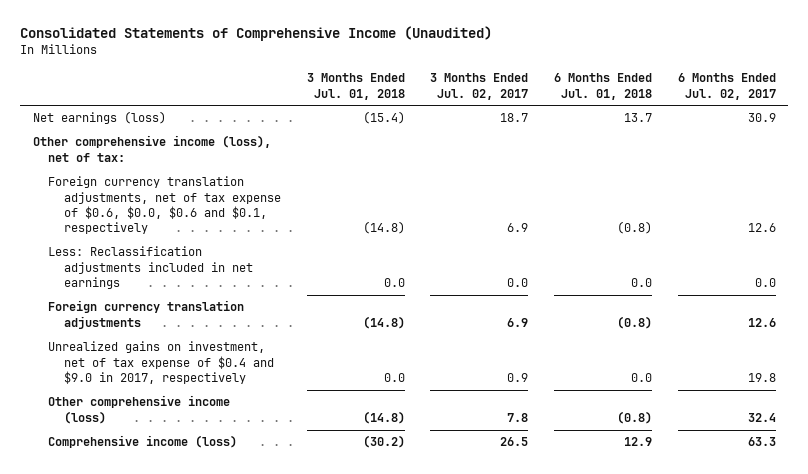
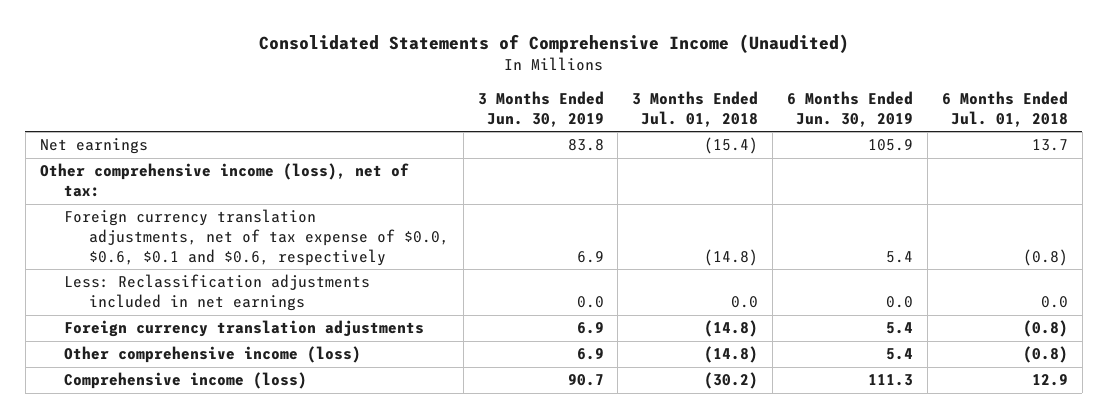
[430,73,529,100] 3 Months Ended Jul. 02, 2017 -> none
[677,73,776,100] 6 Months Ended Jul. 02, 2017 -> none
none -> [477,90,604,127] 3 Months Ended Jun. 30, 2019
none -> [786,90,913,127] 6 Months Ended Jun. 30, 2019
[32,111,166,125] Net earnings (loss) -> [39,138,148,155] Net earnings
[48,176,282,235] Foreign currency translation adjustments, net of tax expense of $0.6, $0.0, $0.6 and $0.1, respectively -> [64,209,449,266] Foreign currency translation adjustments, net of tax expense of $0.0, $0.6, $0.1 and $0.6, respectively
[48,341,275,384] Unrealized gains on investment, net of tax expense of $0.4 and $9.0 in 2017, respectively -> none

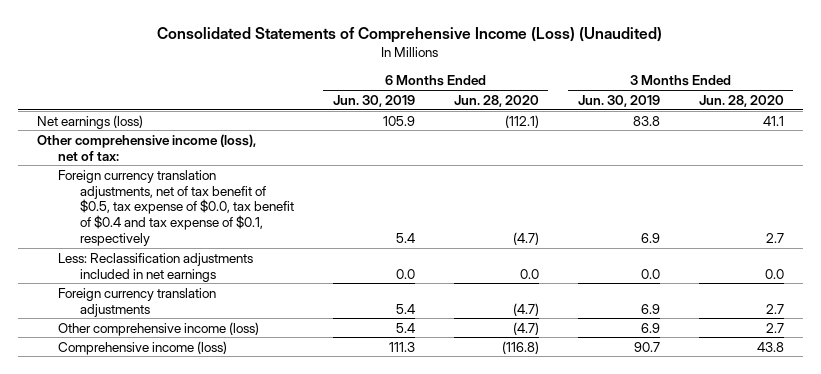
[258,34,849,54] Consolidated Statements of Comprehensive Income (Unaudited) -> [157,26,663,43] Consolidated Statements of Comprehensive Income (Loss) (Unaudited)
[632,90,759,127] 3 Months Ended Jul. 01, 2018 -> none
[941,90,1068,127] 6 Months Ended Jul. 01, 2018 -> none
none -> [453,94,539,107] Jun. 28, 2020
none -> [698,94,784,107] Jun. 28, 2020
[39,138,148,155] Net earnings -> [37,114,144,129] Net earnings (loss)
[64,209,449,266] Foreign currency translation adjustments, net of tax expense of $0.0, $0.6, $0.1 and $0.6, respectively -> [58,169,294,247] Foreign currency translation adjustments, net of tax benefit of $0.5, tax expense of $0.0, tax benefit of $0.4 and tax expense of $0.1, respectively

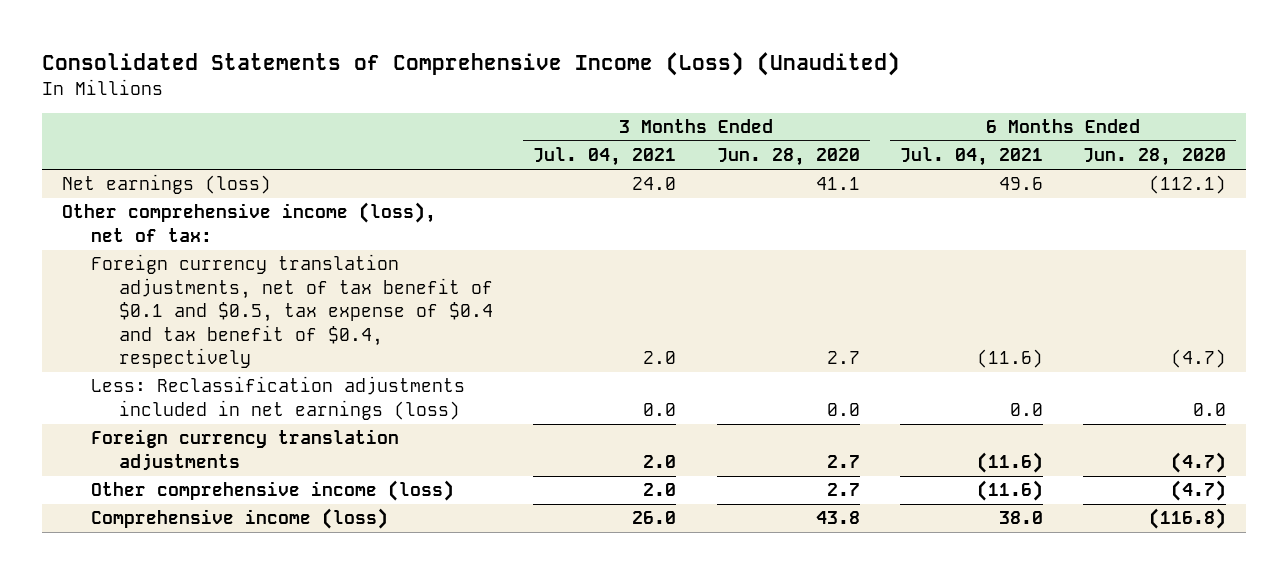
[332,94,415,107] Jun. 30, 2019 -> none
[577,94,660,107] Jun. 30, 2019 -> none
none -> [533,147,677,167] Jul. 04, 2021
none -> [899,147,1043,167] Jul. 04, 2021
[58,169,294,247] Foreign currency translation adjustments, net of tax benefit of $0.5, tax expense of $0.0, tax benefit of $0.4 and tax expense of $0.1, respectively -> [90,254,494,369] Foreign currency translation adjustments, net of tax benefit of $0.1 and $0.5, tax expense of $0.4 and tax benefit of $0.4, respectively
[58,252,254,282] Less: Reclassification adjustments included in net earnings -> [90,376,465,420] Less: Reclassification adjustments included in net earnings (loss)

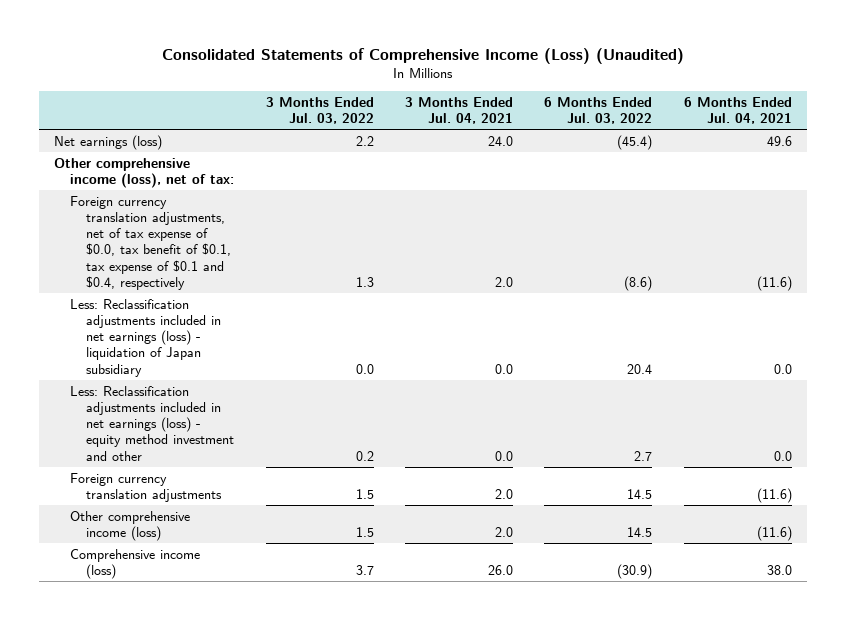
[716,148,860,167] Jun. 28, 2020 -> none
[1082,148,1226,167] Jun. 28, 2020 -> none
none -> [265,96,374,124] 3 Months Ended Jul. 03, 2022
none -> [544,96,653,124] 6 Months Ended Jul. 03, 2022
[90,254,494,369] Foreign currency translation adjustments, net of tax benefit of $0.1 and $0.5, tax expense of $0.4 and tax benefit of $0.4, respectively -> [70,195,232,291] Foreign currency translation adjustments, net of tax expense of $0.0, tax benefit of $0.1, tax expense of $0.1 and $0.4, respectively
[90,376,465,420] Less: Reclassification adjustments included in net earnings (loss) -> [70,298,222,377] Less: Reclassification adjustments included in net earnings (loss) - liquidation of Japan subsidiary
none -> [70,385,235,461] Less: Reclassification adjustments included in net earnings (loss) - equity method investment and other

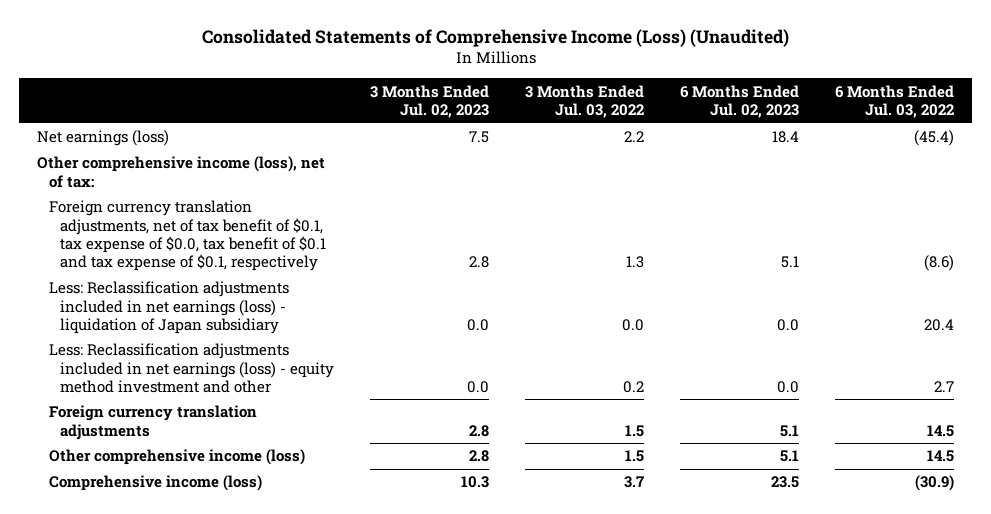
[405,96,514,124] 3 Months Ended Jul. 04, 2021 -> none
[683,96,792,124] 6 Months Ended Jul. 04, 2021 -> none
none -> [370,84,490,119] 3 Months Ended Jul. 02, 2023
none -> [680,84,800,119] 6 Months Ended Jul. 02, 2023
[70,195,232,291] Foreign currency translation adjustments, net of tax expense of $0.0, tax benefit of $0.1, tax expense of $0.1 and $0.4, respectively -> [48,200,327,272] Foreign currency translation adjustments, net of tax benefit of $0.1, tax expense of $0.0, tax benefit of $0.1 and tax expense of $0.1, respectively

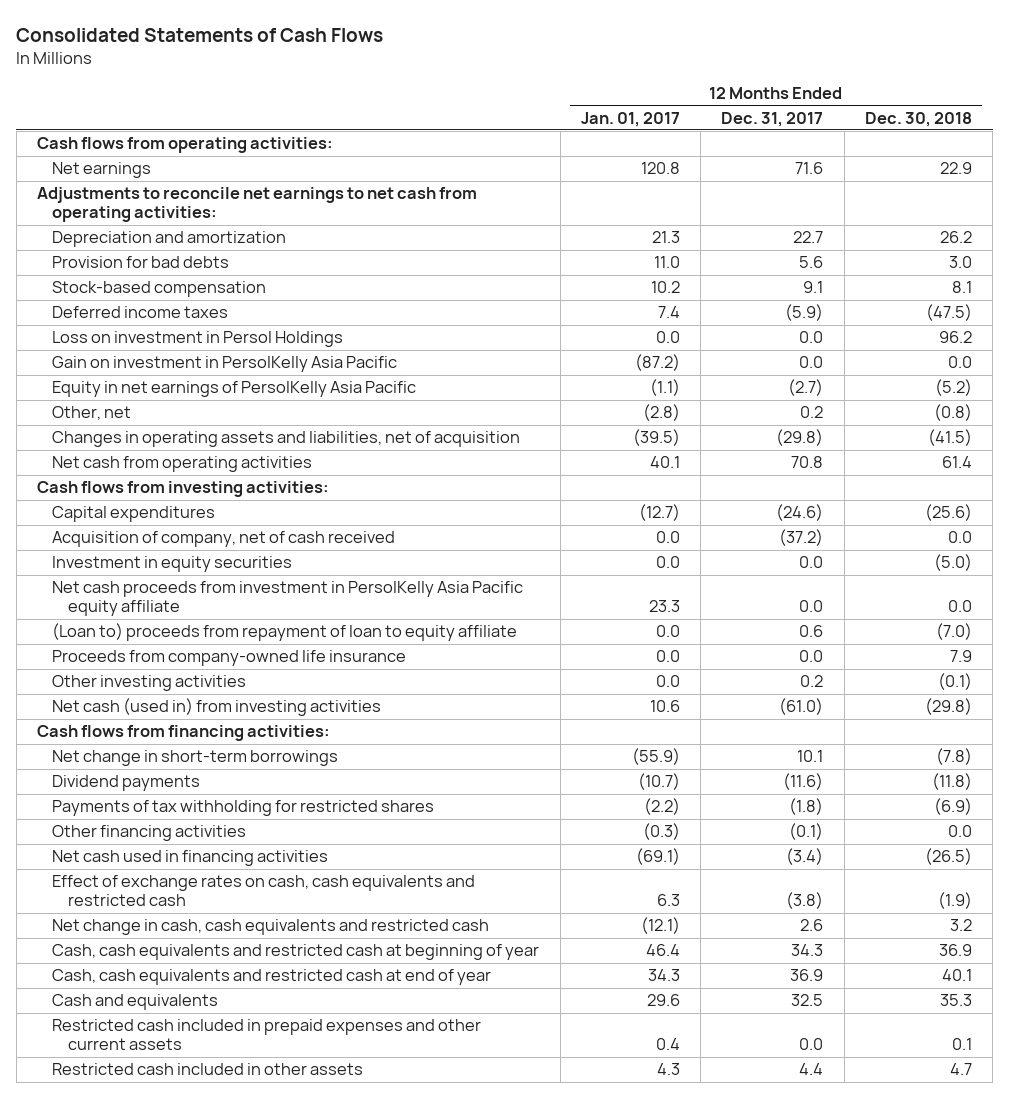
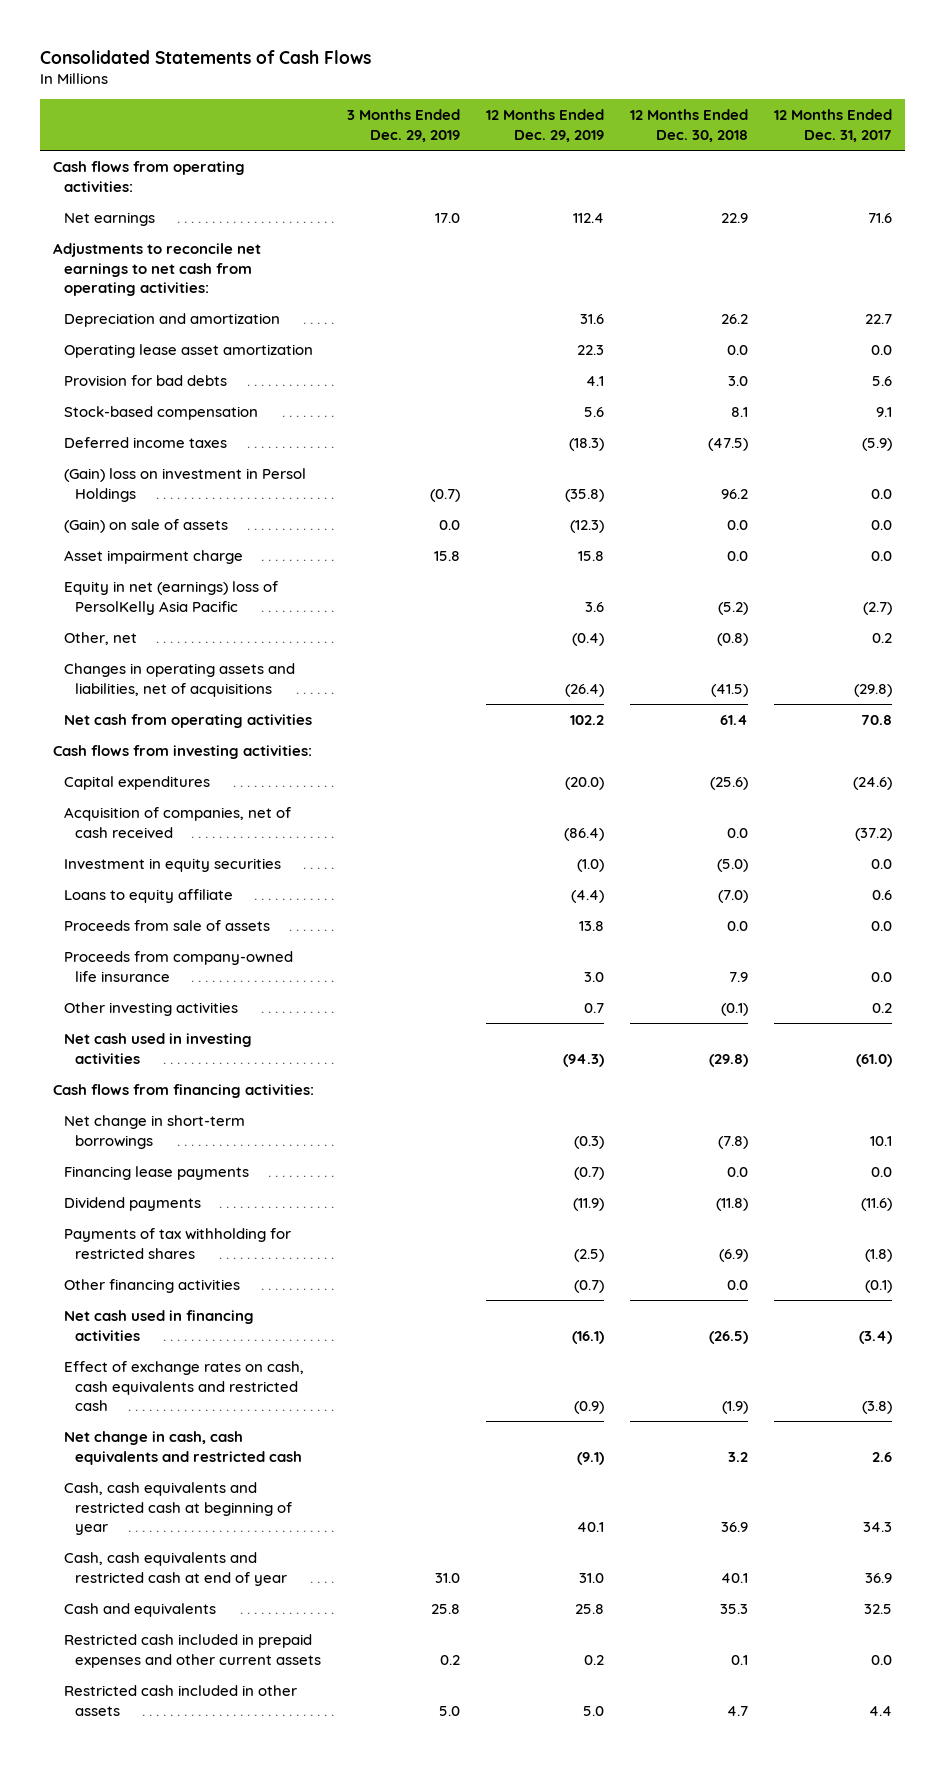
[580,111,680,127] Jan. 01, 2017 -> none
none -> [346,109,460,143] 3 Months Ended Dec. 29, 2019
none -> [485,109,604,143] 12 Months Ended Dec. 29, 2019
none -> [64,344,314,359] Operating lease asset amortization
[52,356,398,373] Gain on investment in PersolKelly Asia Pacific -> none
[52,331,344,348] Loss on investment in Persol Holdings -> [64,468,307,502] (Gain) loss on investment in Persol Holdings
none -> [64,519,229,534] (Gain) on sale of assets
none -> [64,550,244,565] Asset impairment charge
[52,381,417,398] Equity in net earnings of PersolKelly Asia Pacific -> [64,581,279,615] Equity in net (earnings) loss of PersolKelly Asia Pacific
[52,431,521,448] Changes in operating assets and liabilities, net of acquisition -> [64,663,296,697] Changes in operating assets and liabilities, net of acquisitions
[52,531,396,548] Acquisition of company, net of cash received -> [64,807,292,838] Acquisition of companies, net of cash received
[52,581,524,617] Net cash proceeds from investment in PersolKelly Asia Pacific equity affiliate -> none
[52,623,518,642] (Loan to) proceeds from repayment of loan to equity affiliate -> [64,889,234,904] Loans to equity affiliate
none -> [64,920,271,932] Proceeds from sale of assets
[52,698,382,717] Net cash (used in) from investing activities -> [64,1033,253,1064] Net cash used in investing activities
none -> [64,1166,250,1181] Financing lease payments

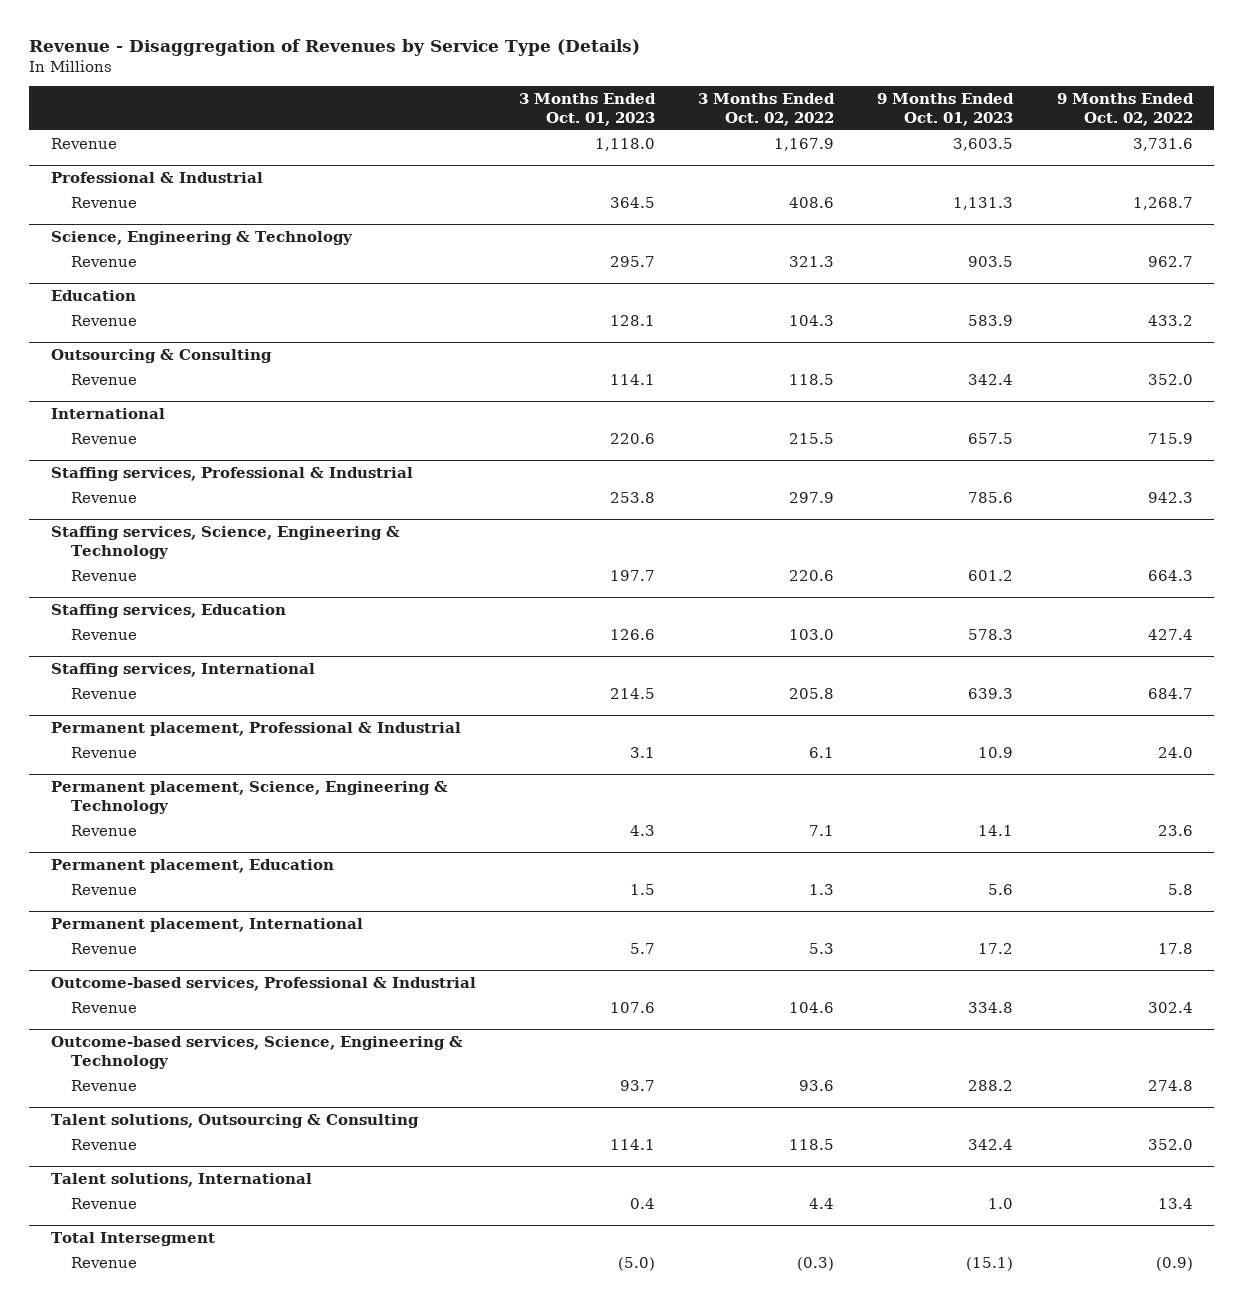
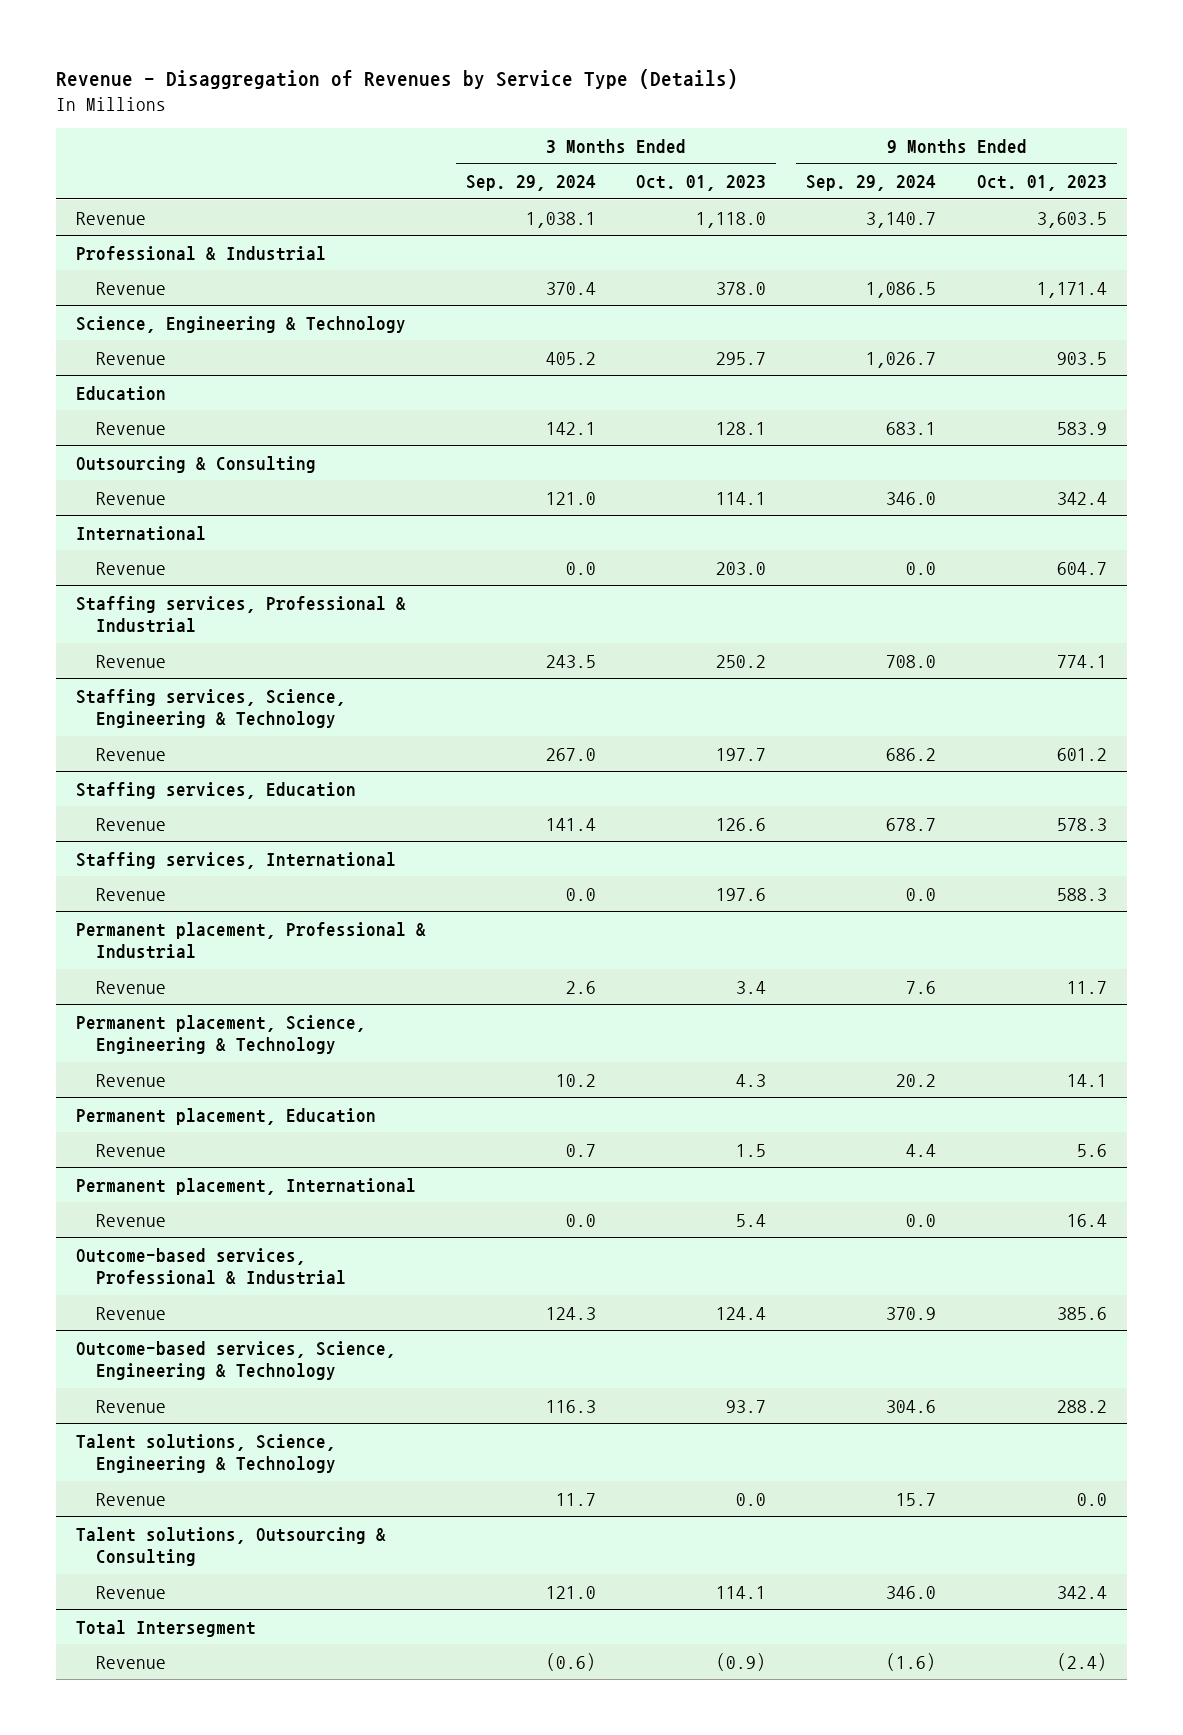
[698,93,836,126] 3 Months Ended Oct. 02, 2022 -> none
[1056,93,1194,126] 9 Months Ended Oct. 02, 2022 -> none
none -> [466,175,597,192] Sep. 29, 2024
none -> [806,175,937,192] Sep. 29, 2024
[609,196,655,208] 364.5 -> [716,281,767,295] 378.0
[953,196,1014,210] 1,131.3 -> [1036,281,1107,298] 1,171.4
[609,432,655,444] 220.6 -> [716,561,767,575] 203.0
[968,432,1014,444] 657.5 -> [1056,561,1107,575] 604.7
[609,491,655,503] 253.8 -> [716,654,767,668] 250.2
[968,491,1014,503] 785.6 -> [1056,654,1107,668] 774.1
[609,687,655,699] 214.5 -> [716,887,767,901] 197.6
[968,687,1014,699] 639.3 -> [1056,887,1107,901] 588.3
[629,746,655,758] 3.1 -> [736,980,767,994] 3.4
[978,746,1014,758] 10.9 -> [1066,980,1107,994] 11.7
[629,942,655,954] 5.7 -> [736,1213,767,1227] 5.4
[978,942,1014,954] 17.2 -> [1066,1213,1107,1227] 16.4
[609,1001,655,1013] 107.6 -> [716,1306,767,1320] 124.4
[968,1001,1014,1013] 334.8 -> [1056,1306,1107,1320] 385.6
none -> [76,1433,337,1474] Talent solutions, Science, Engineering & Technology
none -> [95,1492,166,1506] Revenue
[50,1173,312,1188] Talent solutions, International -> none
[71,1197,138,1209] Revenue -> none
[617,1256,655,1271] (5.0) -> [716,1652,767,1671] (0.9)
[966,1256,1014,1271] (15.1) -> [1056,1652,1107,1671] (2.4)

